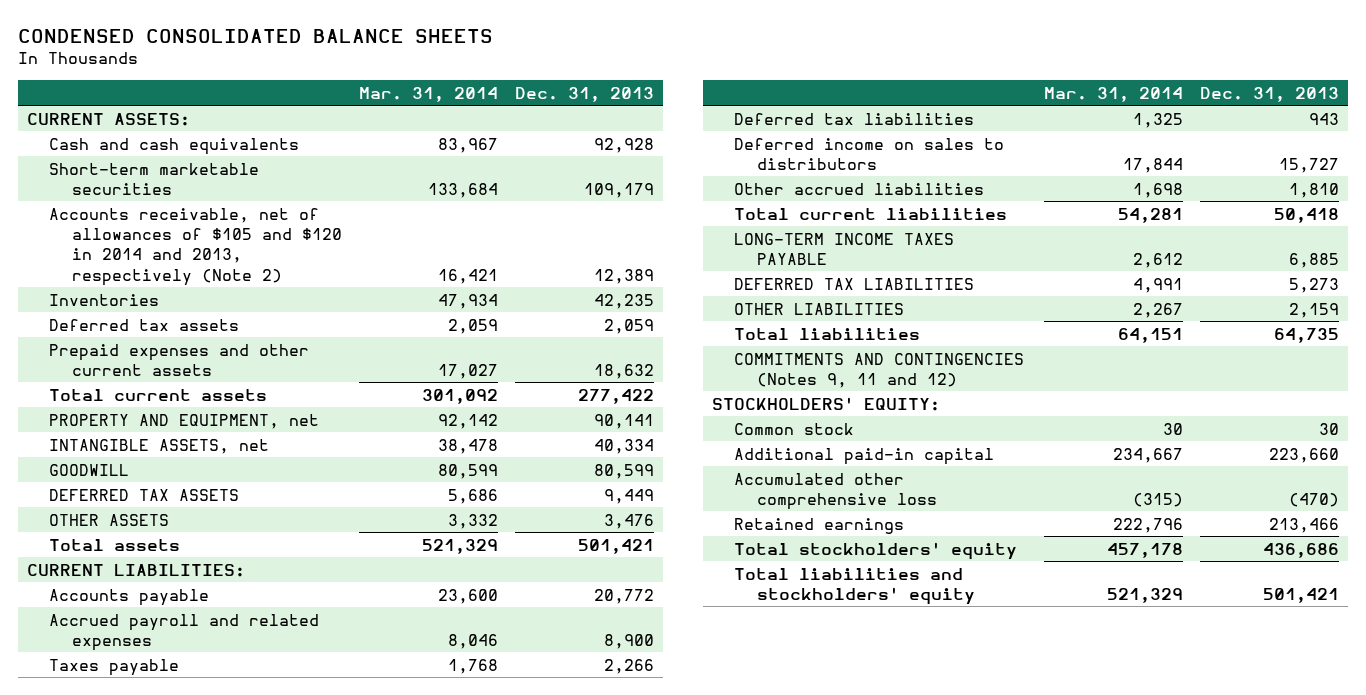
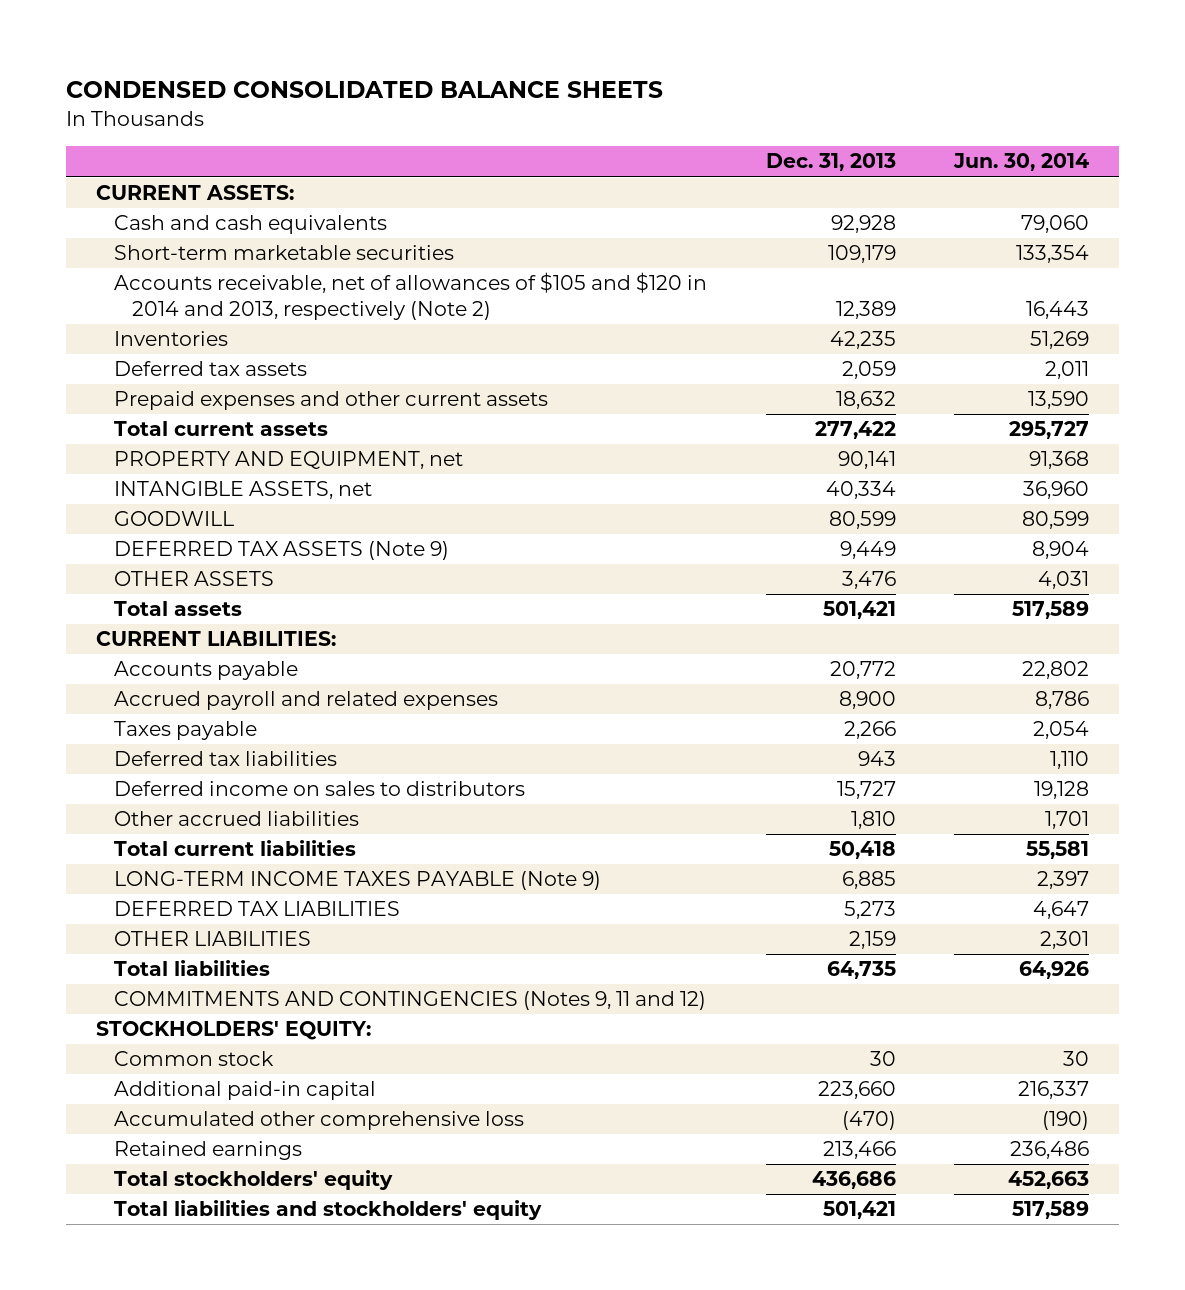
[359,86,499,102] Mar. 31, 2014 -> none
none -> [953,153,1090,172] Jun. 30, 2014
[49,488,240,501] DEFERRED TAX ASSETS -> [113,541,449,561] DEFERRED TAX ASSETS (Note 9)
[734,232,955,265] LONG-TERM INCOME TAXES PAYABLE -> [113,871,601,891] LONG-TERM INCOME TAXES PAYABLE (Note 9)

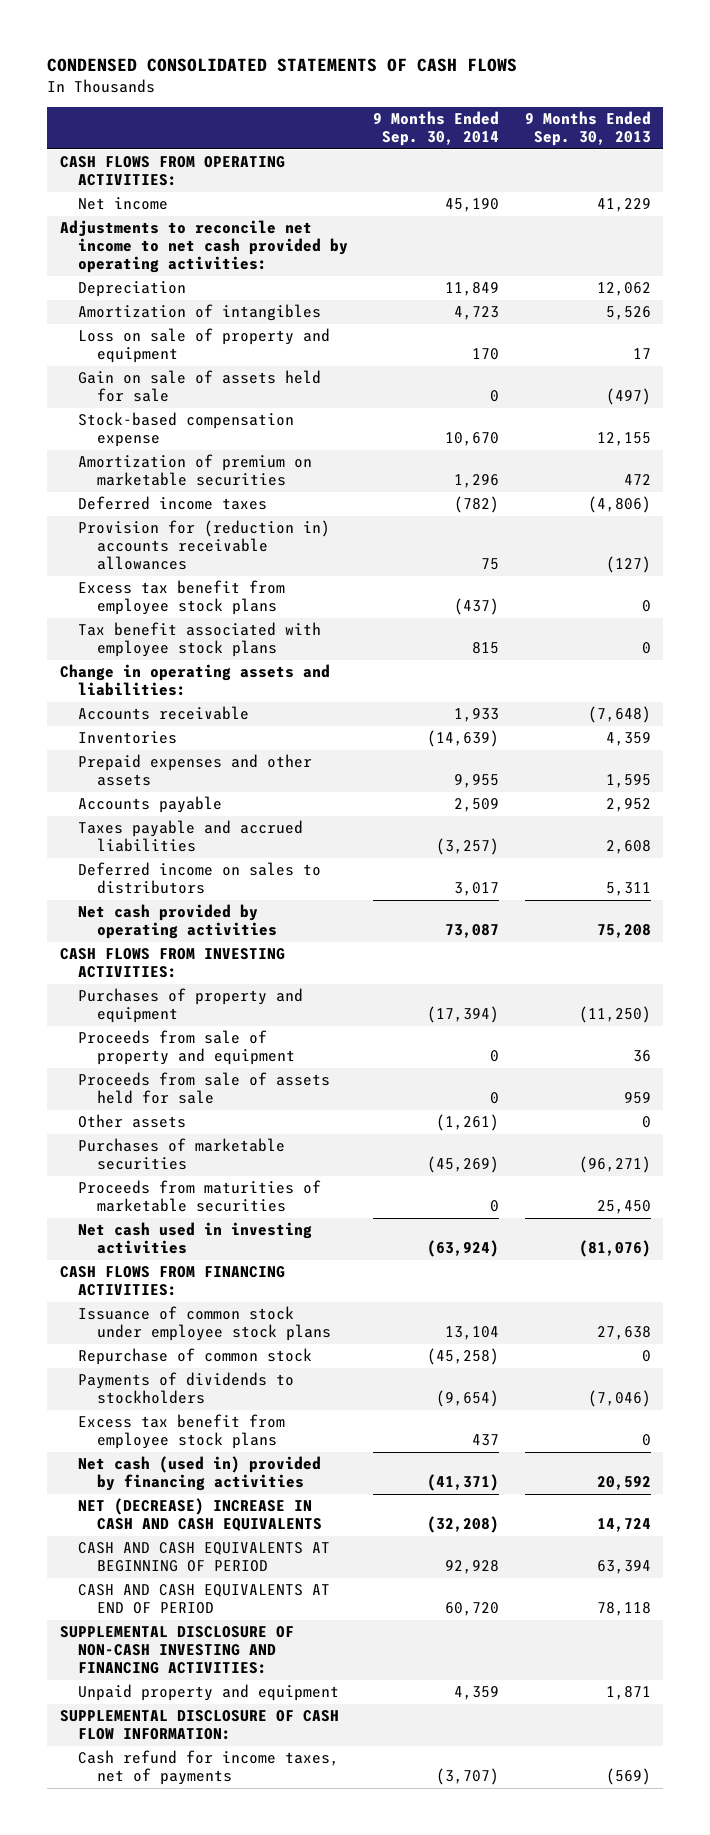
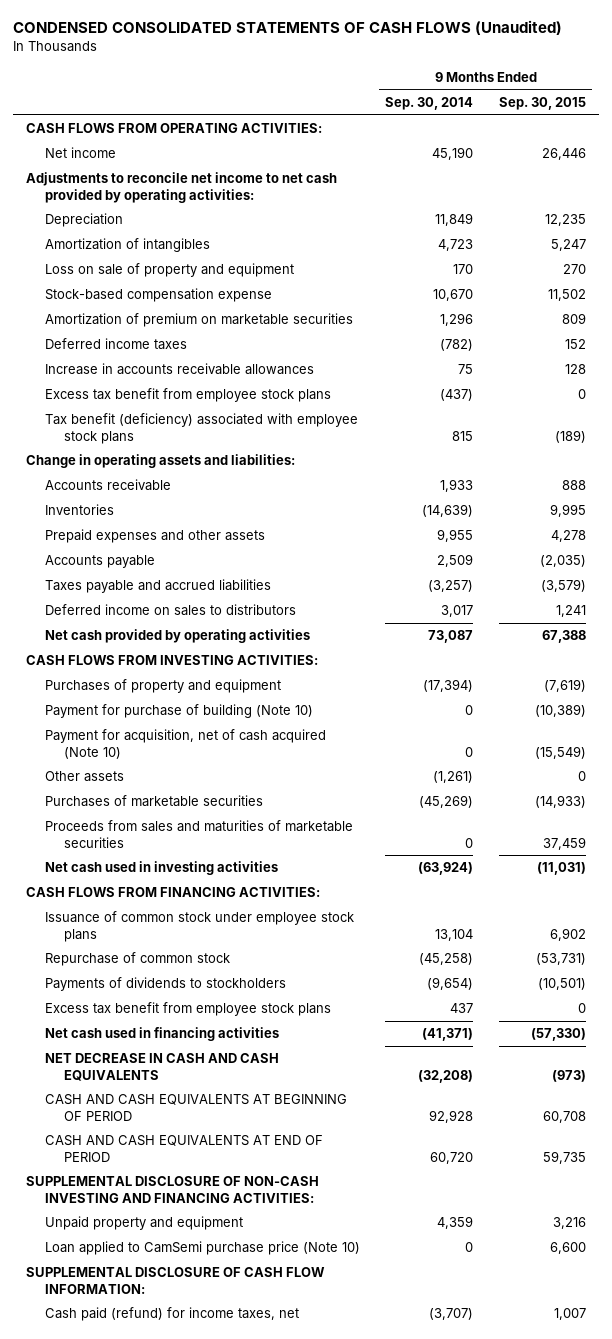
[47,58,518,73] CONDENSED CONSOLIDATED STATEMENTS OF CASH FLOWS -> [12,20,562,36] CONDENSED CONSOLIDATED STATEMENTS OF CASH FLOWS (Unaudited)
[524,111,651,147] 9 Months Ended Sep. 30, 2013 -> none
none -> [498,97,586,111] Sep. 30, 2015
[78,370,322,403] Gain on sale of assets held for sale -> none
[78,520,331,571] Provision for (reduction in) accounts receivable allowances -> [44,363,314,376] Increase in accounts receivable allowances
[78,622,322,658] Tax benefit associated with employee stock plans -> [44,413,358,444] Tax benefit (deficiency) associated with employee stock plans
[78,1030,296,1066] Proceeds from sale of property and equipment -> none
[78,1072,331,1105] Proceeds from sale of assets held for sale -> none
none -> [44,704,313,719] Payment for purchase of building (Note 10)
none -> [44,729,326,759] Payment for acquisition, net of cash acquired (Note 10)
[78,1180,322,1213] Proceeds from maturities of marketable securities -> [44,820,353,848] Proceeds from sales and maturities of marketable securities
[78,1456,322,1492] Net cash (used in) provided by financing activities -> [44,1027,279,1042] Net cash used in financing activities
[78,1498,323,1532] NET (DECREASE) INCREASE IN CASH AND CASH EQUIVALENTS -> [44,1053,279,1081] NET DECREASE IN CASH AND CASH EQUIVALENTS
none -> [44,1241,360,1256] Loan applied to CamSemi purchase price (Note 10)
[78,1750,340,1786] Cash refund for income taxes, net of payments -> [44,1307,299,1322] Cash paid (refund) for income taxes, net

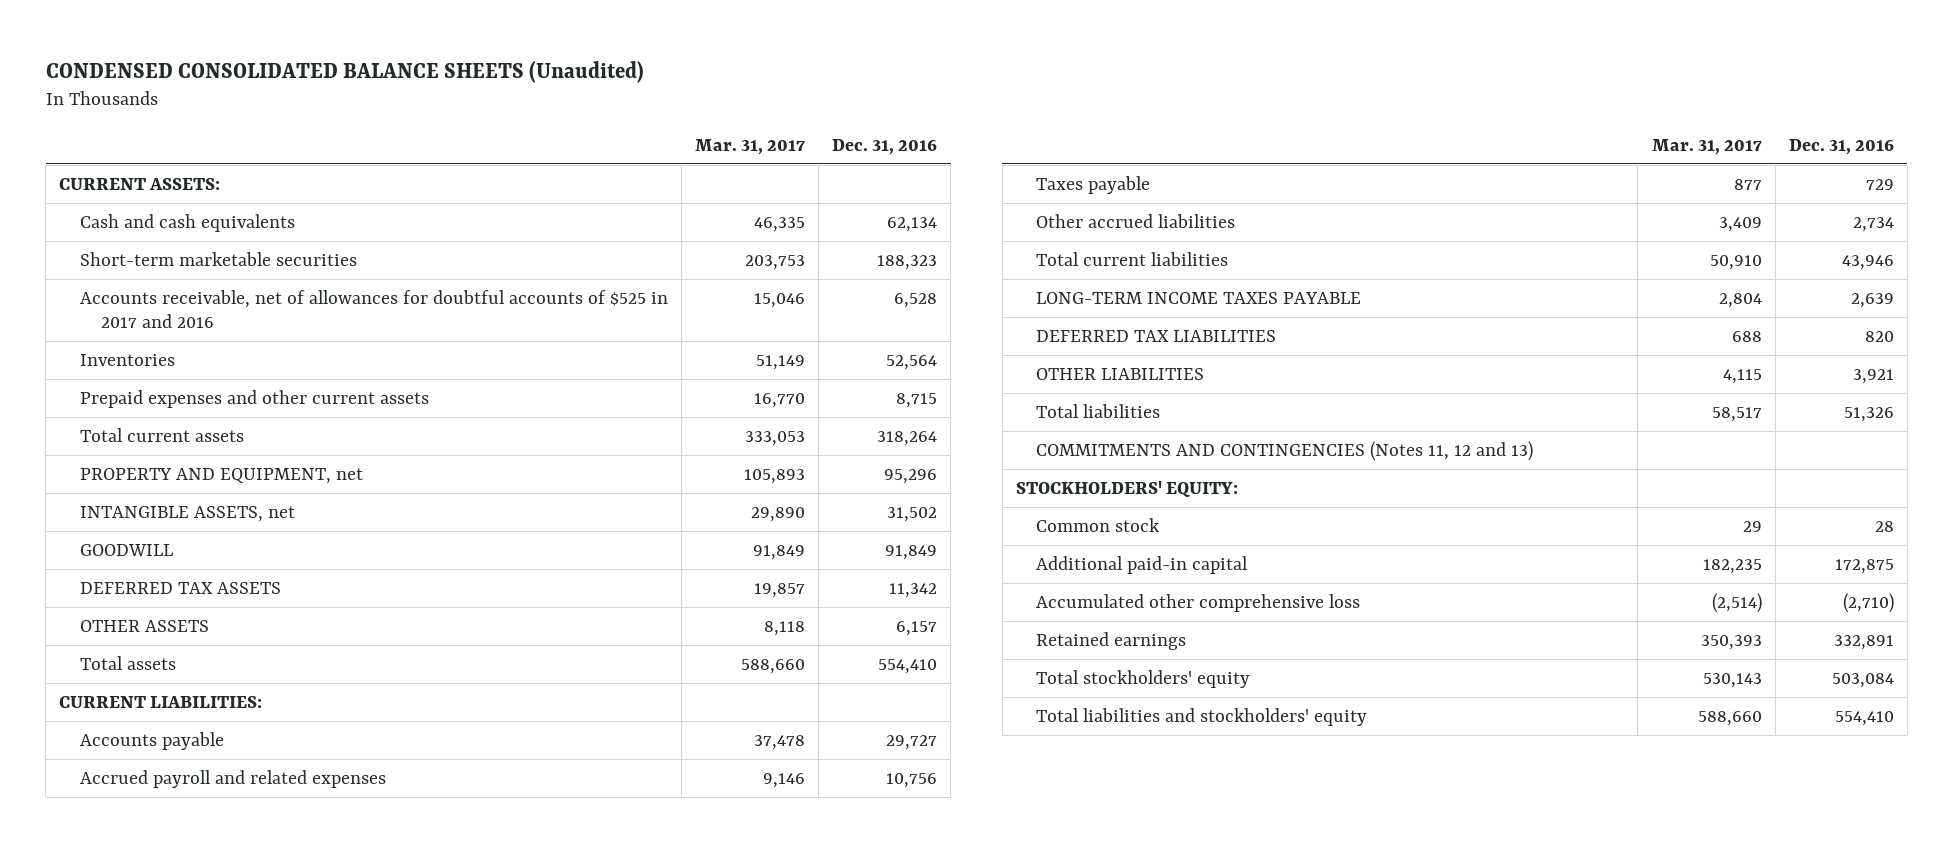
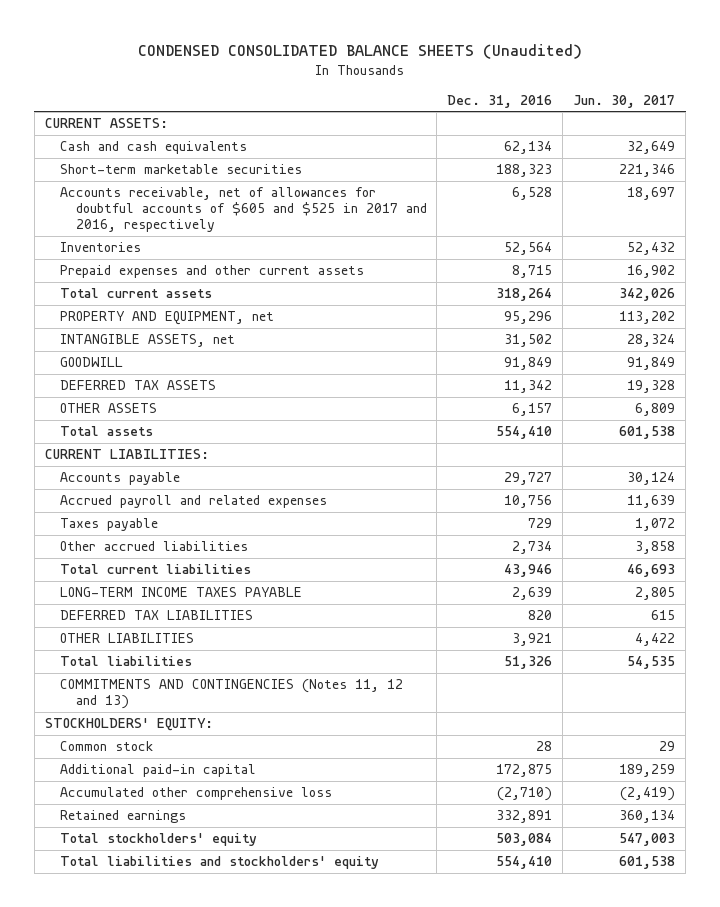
[695,138,806,155] Mar. 31, 2017 -> none
none -> [573,94,676,108] Jun. 30, 2017
[80,289,669,328] Accounts receivable, net of allowances for doubtful accounts of $525 in 2017 and 2016 -> [60,187,427,233] Accounts receivable, net of allowances for doubtful accounts of $605 and $525 in 2017 and 2016, respectively

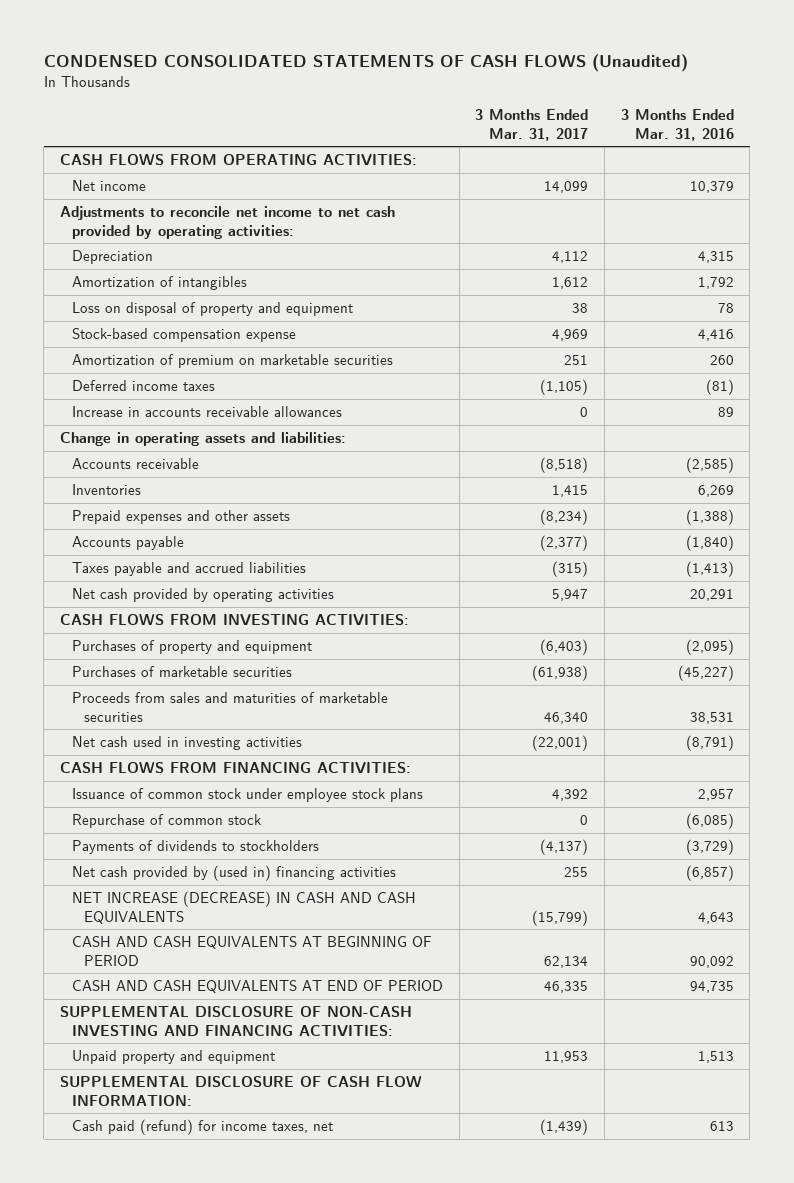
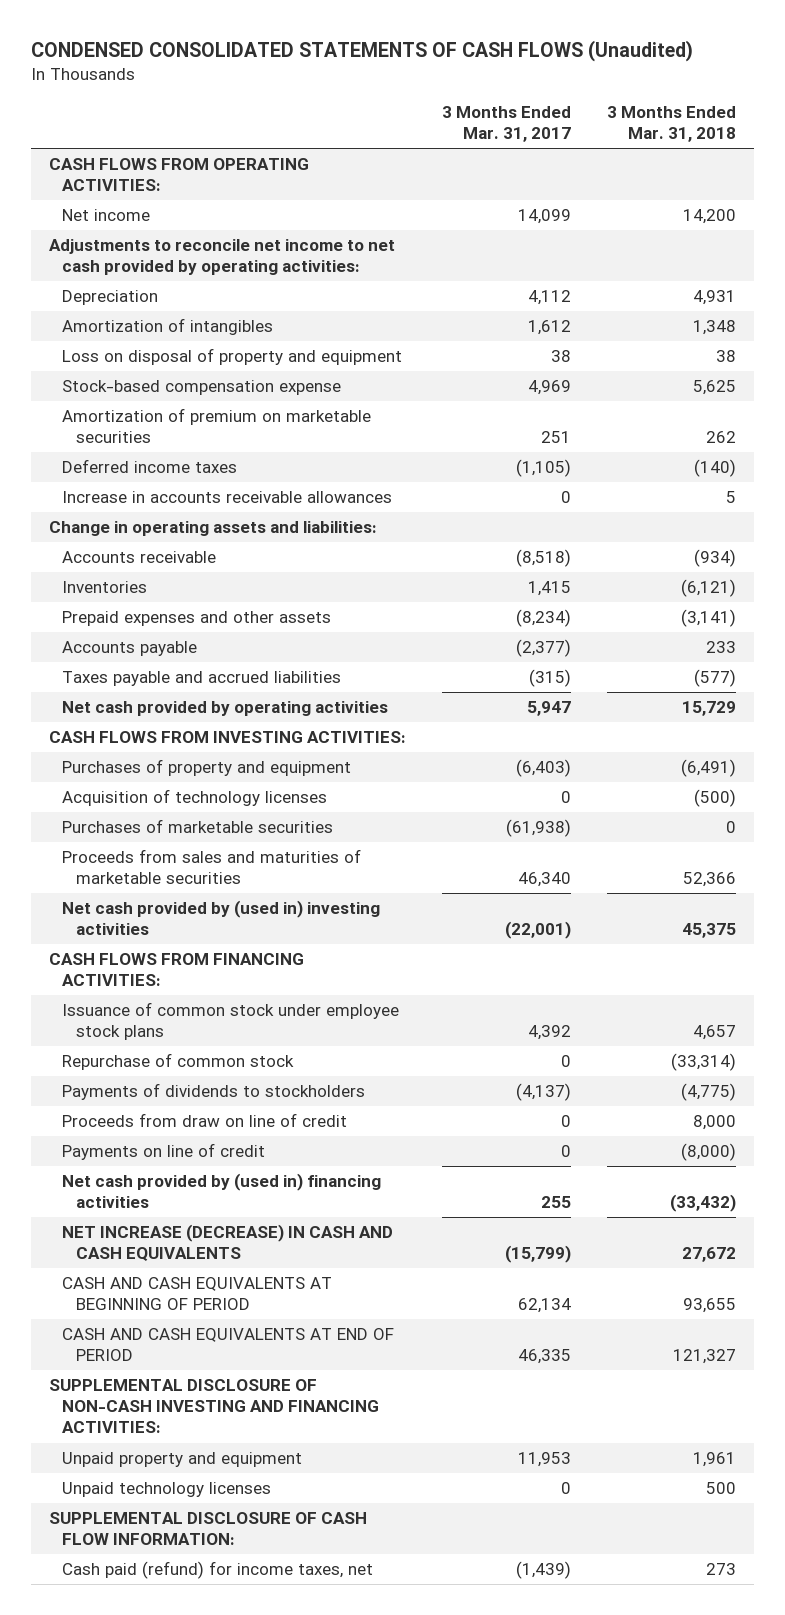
[620,109,734,141] 3 Months Ended Mar. 31, 2016 -> none
none -> [606,106,736,143] 3 Months Ended Mar. 31, 2018
none -> [62,789,328,807] Acquisition of technology licenses
[71,736,302,751] Net cash used in investing activities -> [62,900,381,936] Net cash provided by (used in) investing activities
none -> [62,1113,348,1128] Proceeds from draw on line of credit
none -> [62,1143,266,1161] Payments on line of credit
none -> [62,1482,272,1498] Unpaid technology licenses

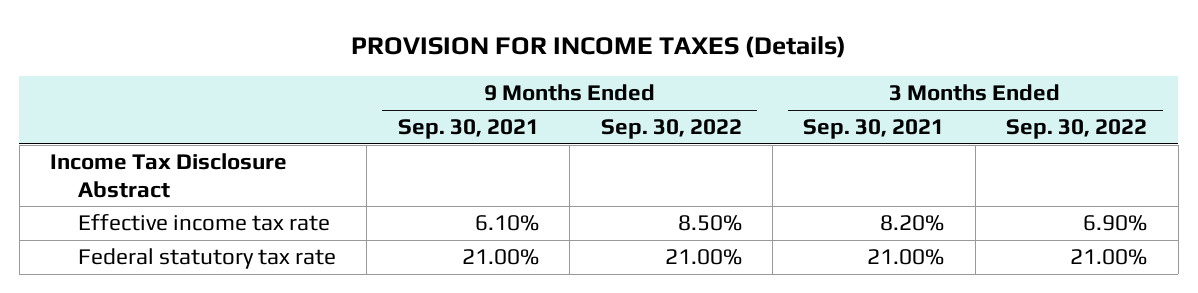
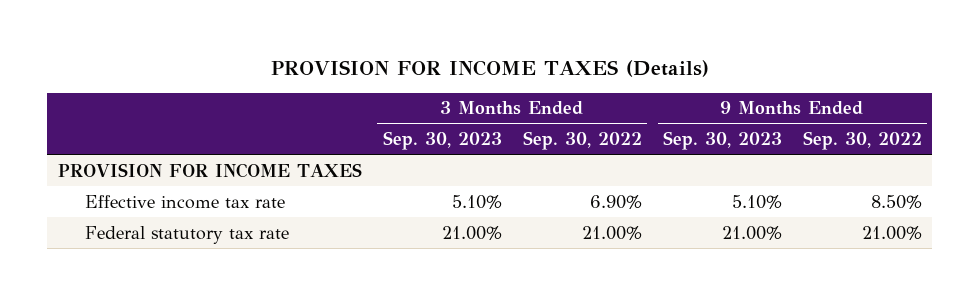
[397,119,539,140] Sep. 30, 2021 -> none
[803,119,945,140] Sep. 30, 2021 -> none
none -> [382,131,502,151] Sep. 30, 2023
none -> [662,131,782,151] Sep. 30, 2023
[50,153,288,198] Income Tax Disclosure Abstract -> [57,162,362,178] PROVISION FOR INCOME TAXES

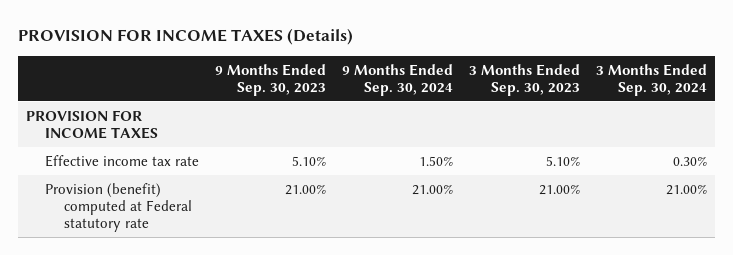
[522,131,642,151] Sep. 30, 2022 -> none
[802,131,922,151] Sep. 30, 2022 -> none
none -> [342,63,454,96] 9 Months Ended Sep. 30, 2024
none -> [596,63,708,96] 3 Months Ended Sep. 30, 2024
[84,225,289,244] Federal statutory tax rate -> [45,182,193,232] Provision (benefit) computed at Federal statutory rate

